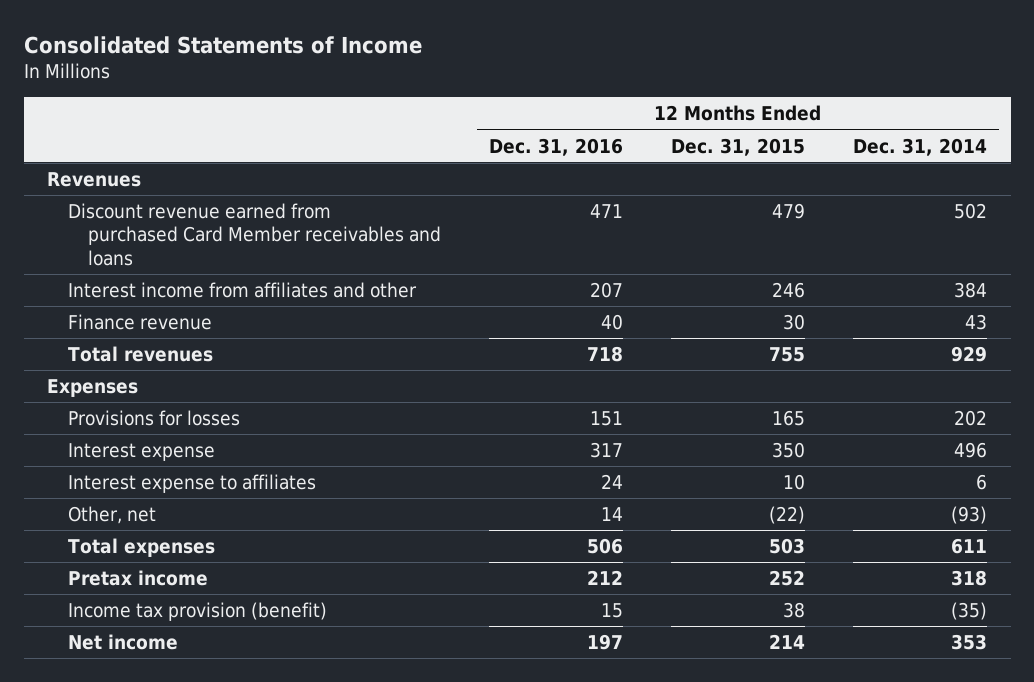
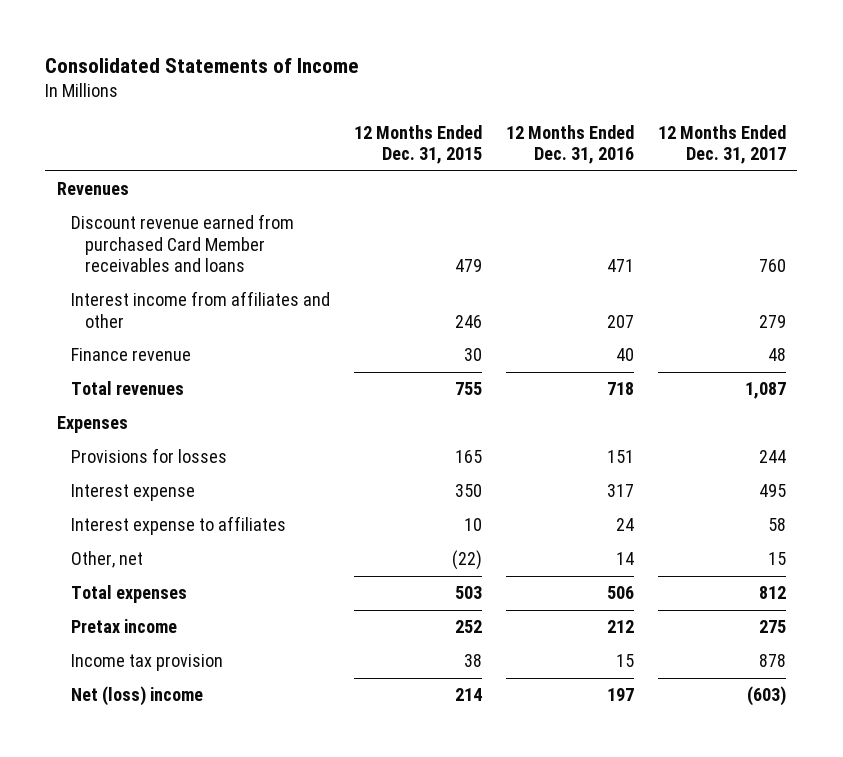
[852,137,987,156] Dec. 31, 2014 -> none
none -> [657,124,786,165] 12 Months Ended Dec. 31, 2017
[67,602,327,622] Income tax provision (benefit) -> [71,654,224,672] Income tax provision
[67,634,178,651] Net income -> [71,686,204,707] Net (loss) income

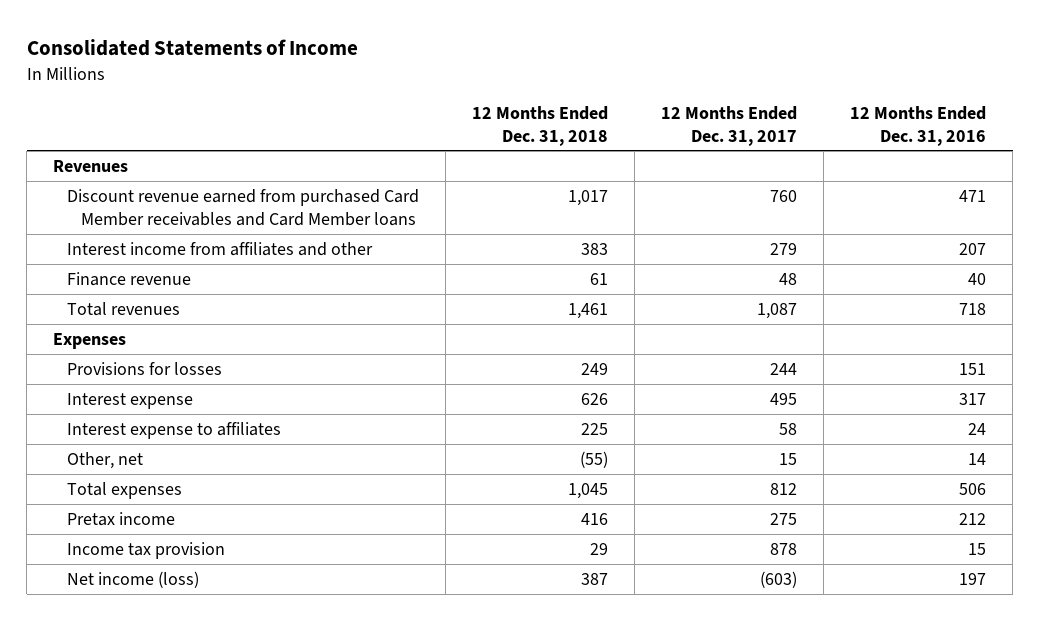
[353,124,482,165] 12 Months Ended Dec. 31, 2015 -> none
none -> [472,105,609,146] 12 Months Ended Dec. 31, 2018
[71,214,295,273] Discount revenue earned from purchased Card Member receivables and loans -> [67,188,420,226] Discount revenue earned from purchased Card Member receivables and Card Member loans
[71,686,204,707] Net (loss) income -> [67,570,200,588] Net income (loss)

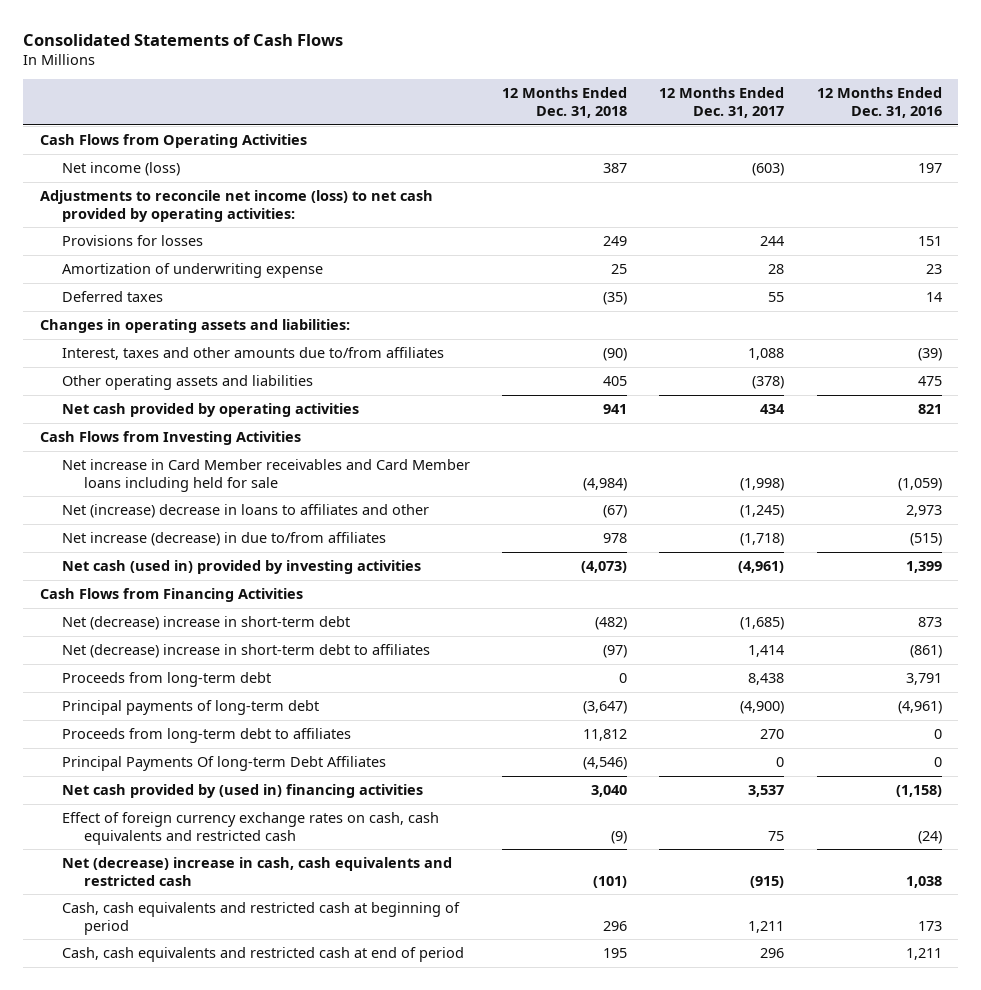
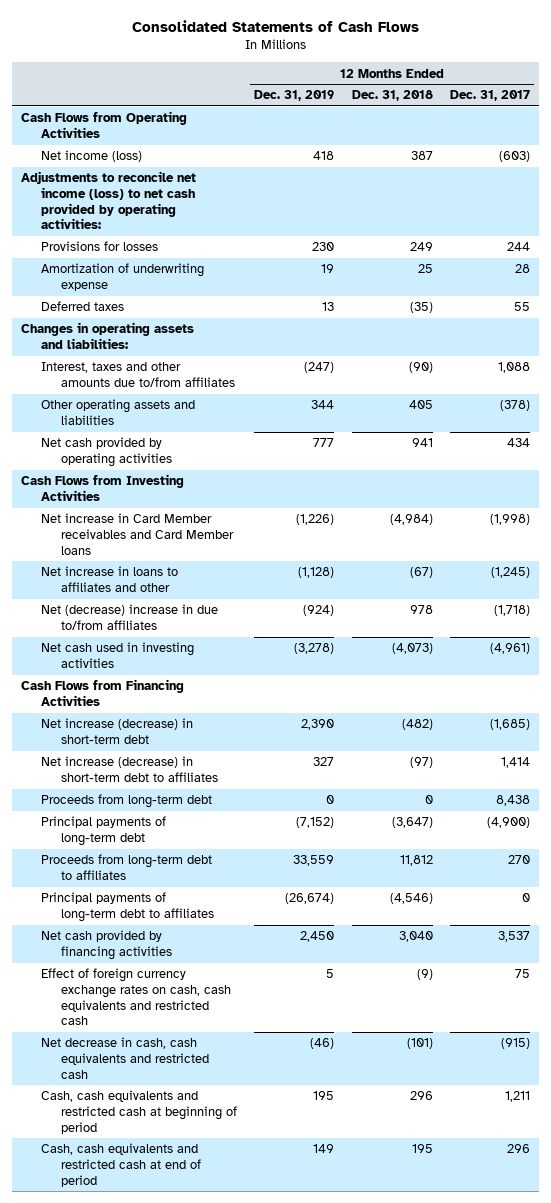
[816,87,942,119] 12 Months Ended Dec. 31, 2016 -> none
none -> [254,90,335,102] Dec. 31, 2019
[61,458,470,492] Net increase in Card Member receivables and Card Member loans including held for sale -> [40,513,234,555] Net increase in Card Member receivables and Card Member loans
[61,503,429,518] Net (increase) decrease in loans to affiliates and other -> [40,566,178,593] Net increase in loans to affiliates and other
[61,531,386,546] Net increase (decrease) in due to/from affiliates -> [40,604,218,631] Net (decrease) increase in due to/from affiliates
[61,559,421,574] Net cash (used in) provided by investing activities -> [40,642,194,669] Net cash used in investing activities
[61,615,350,630] Net (decrease) increase in short-term debt -> [40,718,193,745] Net increase (decrease) in short-term debt
[61,643,430,658] Net (decrease) increase in short-term debt to affiliates -> [40,756,218,783] Net increase (decrease) in short-term debt to affiliates
[61,755,386,771] Principal Payments Of long-term Debt Affiliates -> [40,892,214,923] Principal payments of long-term debt to affiliates
[61,783,423,798] Net cash provided by (used in) financing activities -> [40,930,172,961] Net cash provided by financing activities
[61,856,452,886] Net (decrease) increase in cash, cash equivalents and restricted cash -> [40,1037,209,1079] Net decrease in cash, cash equivalents and restricted cash

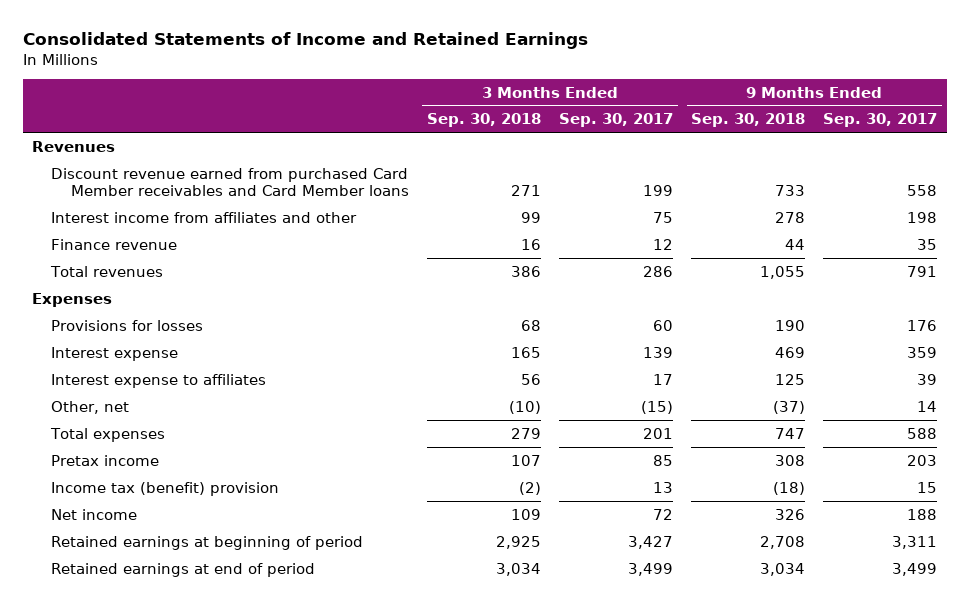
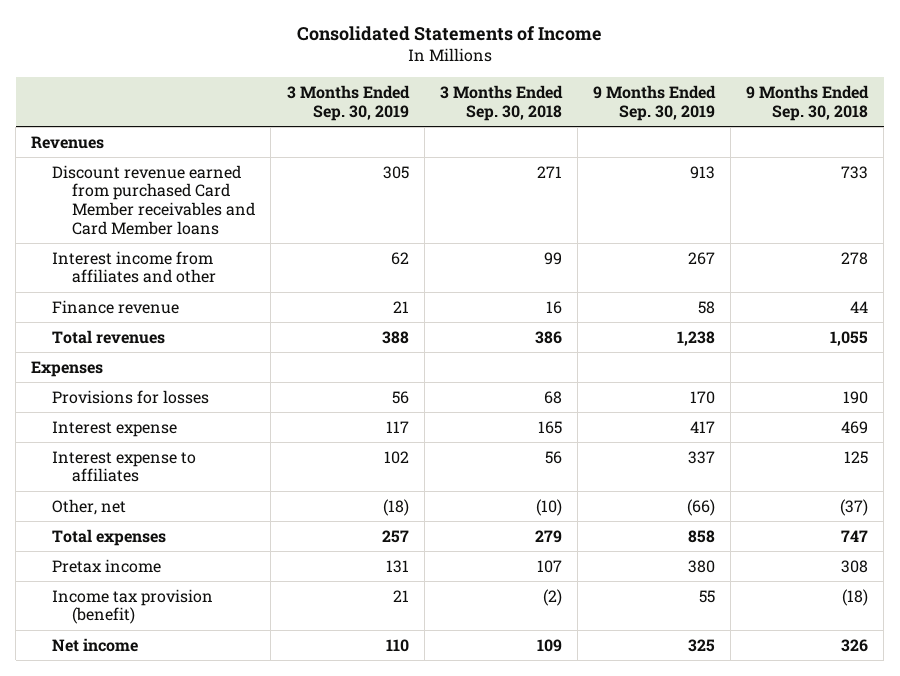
[23,32,589,50] Consolidated Statements of Income and Retained Earnings -> [296,26,602,42] Consolidated Statements of Income
[559,113,674,128] Sep. 30, 2017 -> none
[823,113,938,128] Sep. 30, 2017 -> none
none -> [286,84,410,121] 3 Months Ended Sep. 30, 2019
none -> [593,84,717,121] 9 Months Ended Sep. 30, 2019
[51,481,280,496] Income tax (benefit) provision -> [51,588,213,625] Income tax provision (benefit)
[51,535,364,550] Retained earnings at beginning of period -> none
[51,562,316,577] Retained earnings at end of period -> none

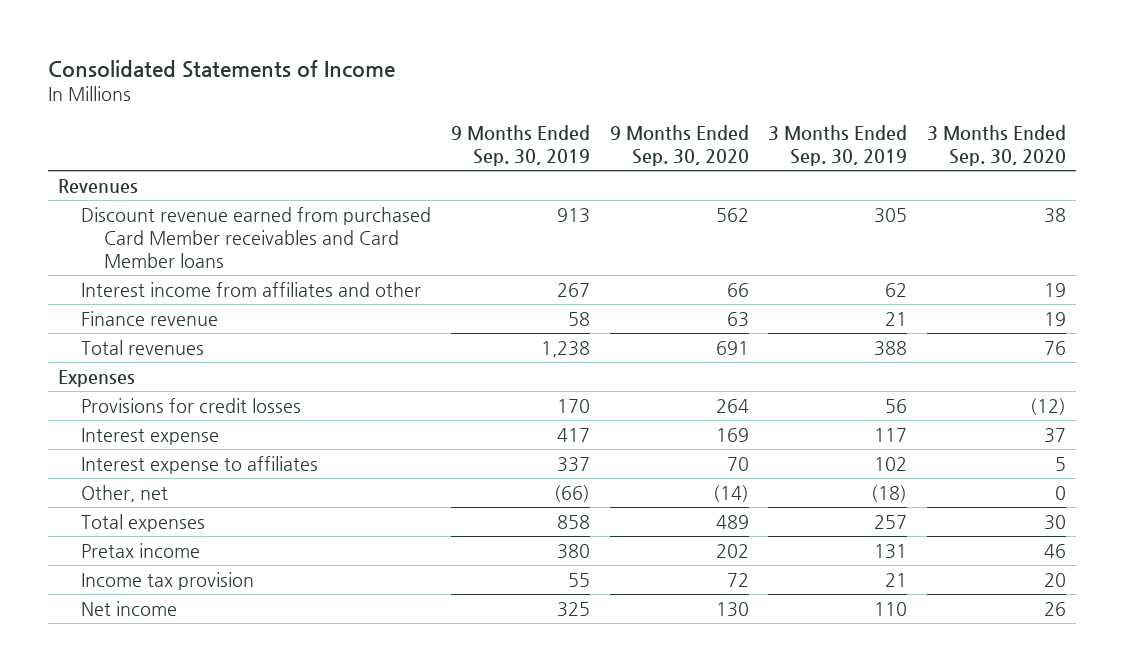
[439,84,563,121] 3 Months Ended Sep. 30, 2018 -> none
[746,84,870,121] 9 Months Ended Sep. 30, 2018 -> none
none -> [609,124,749,167] 9 Months Ended Sep. 30, 2020
none -> [927,124,1067,167] 3 Months Ended Sep. 30, 2020
[51,389,209,404] Provisions for losses -> [81,397,302,413] Provisions for credit losses
[51,588,213,625] Income tax provision (benefit) -> [81,571,255,590] Income tax provision

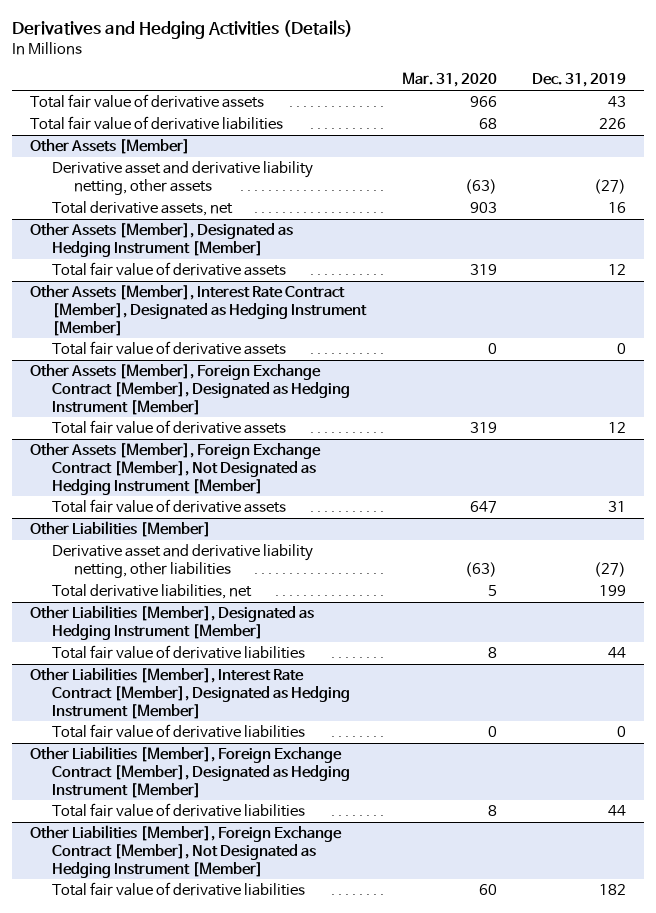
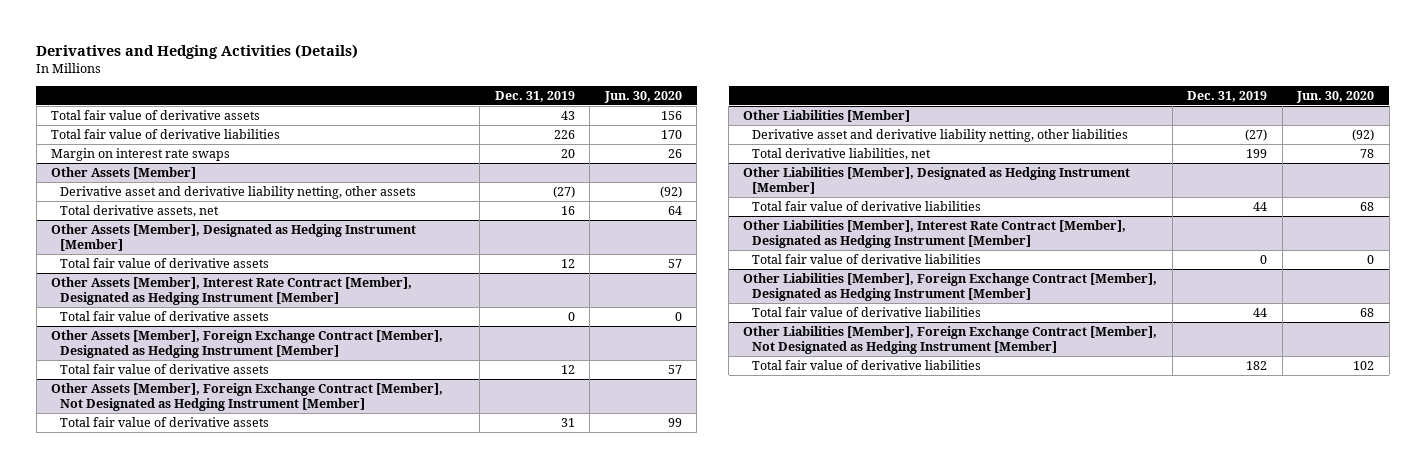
[401,72,497,88] Mar. 31, 2020 -> none
none -> [603,90,682,103] Jun. 30, 2020
none -> [51,147,231,161] Margin on interest rate swaps

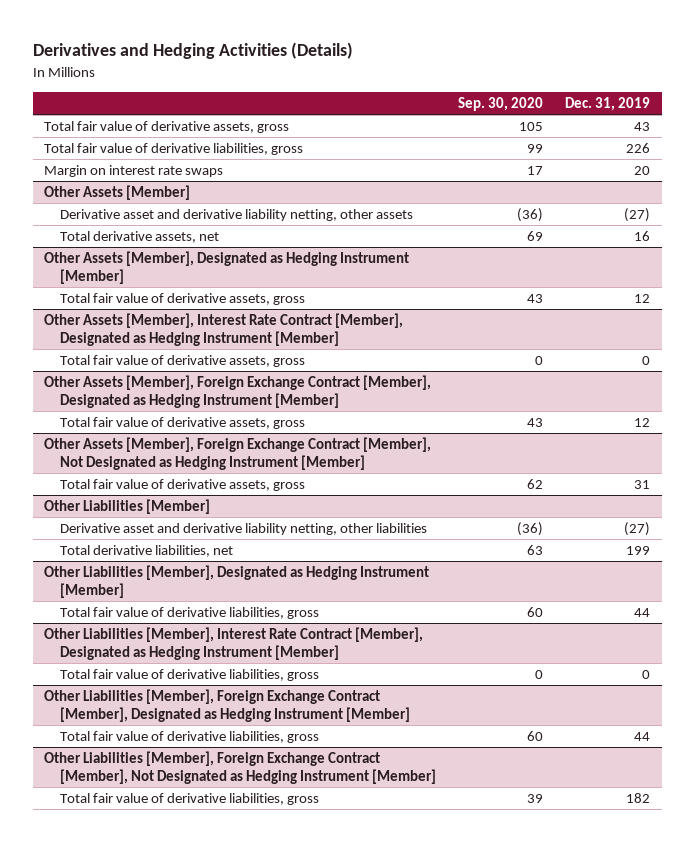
[603,90,682,103] Jun. 30, 2020 -> none
none -> [458,96,544,111] Sep. 30, 2020
[51,109,261,120] Total fair value of derivative assets -> [44,121,290,134] Total fair value of derivative assets, gross
[51,128,281,139] Total fair value of derivative liabilities -> [44,143,304,156] Total fair value of derivative liabilities, gross
[60,257,270,268] Total fair value of derivative assets -> [59,293,305,306] Total fair value of derivative assets, gross
[60,310,270,321] Total fair value of derivative assets -> [59,355,305,368] Total fair value of derivative assets, gross
[60,363,270,374] Total fair value of derivative assets -> [59,417,305,430] Total fair value of derivative assets, gross
[60,416,270,427] Total fair value of derivative assets -> [59,479,305,492] Total fair value of derivative assets, gross
[752,200,982,211] Total fair value of derivative liabilities -> [59,607,319,620] Total fair value of derivative liabilities, gross
[752,253,982,264] Total fair value of derivative liabilities -> [59,669,319,682] Total fair value of derivative liabilities, gross
[752,306,982,317] Total fair value of derivative liabilities -> [59,731,319,744] Total fair value of derivative liabilities, gross
[752,359,982,370] Total fair value of derivative liabilities -> [59,793,319,806] Total fair value of derivative liabilities, gross

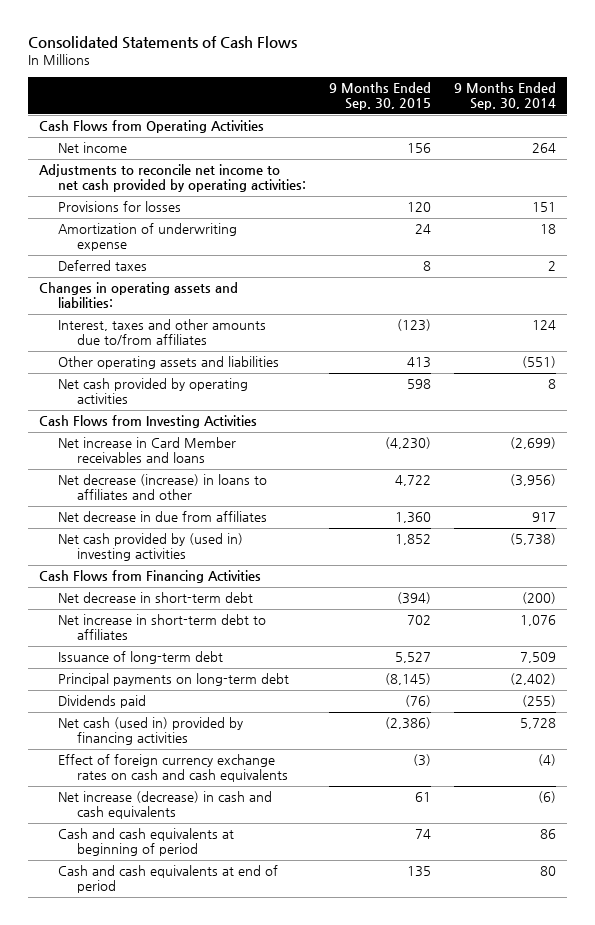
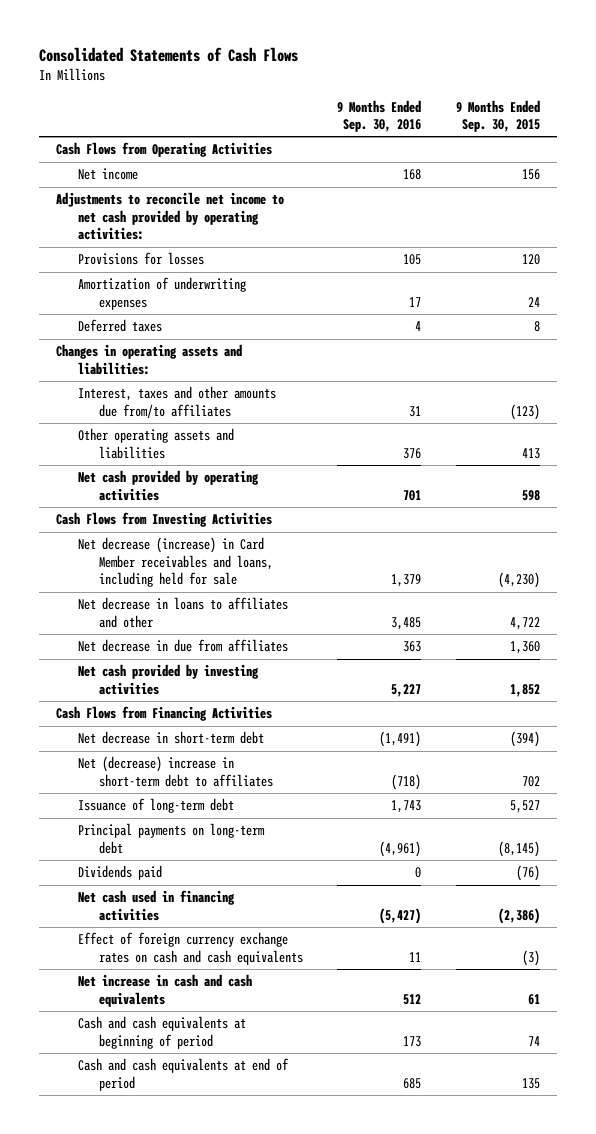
[453,82,556,111] 9 Months Ended Sep. 30, 2014 -> none
none -> [337,99,422,133] 9 Months Ended Sep. 30, 2016
[58,223,238,252] Amortization of underwriting expense -> [77,277,246,310] Amortization of underwriting expenses
[58,319,267,346] Interest, taxes and other amounts due to/from affiliates -> [77,386,276,418] Interest, taxes and other amounts due from/to affiliates
[58,437,237,464] Net increase in Card Member receivables and loans -> [77,537,273,588] Net decrease (increase) in Card Member receivables and loans, including held for sale
[58,474,268,501] Net decrease (increase) in loans to affiliates and other -> [77,597,288,628] Net decrease in loans to affiliates and other
[58,533,244,562] Net cash provided by (used in) investing activities -> [77,664,259,695] Net cash provided by investing activities
[58,614,267,641] Net increase in short-term debt to affiliates -> [77,756,273,787] Net (decrease) increase in short-term debt to affiliates
[58,717,244,746] Net cash (used in) provided by financing activities -> [77,890,235,921] Net cash used in financing activities
[58,791,273,820] Net increase (decrease) in cash and cash equivalents -> [77,974,252,1007] Net increase in cash and cash equivalents

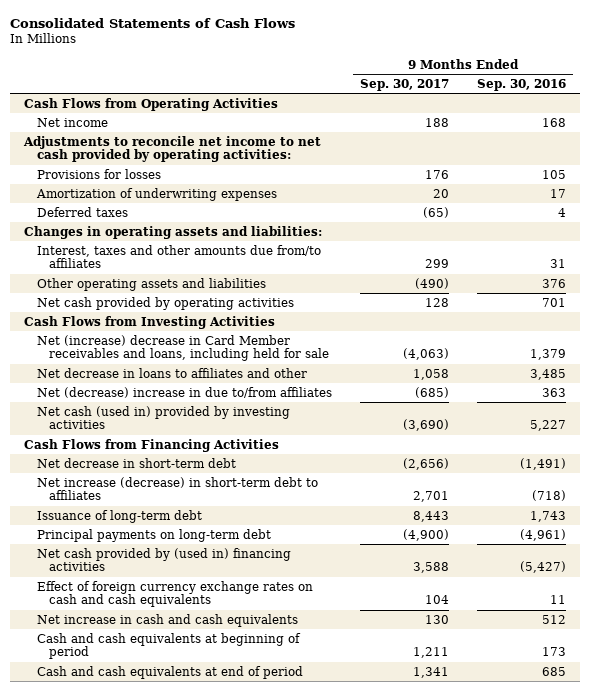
[455,99,540,133] 9 Months Ended Sep. 30, 2015 -> none
none -> [359,78,449,91] Sep. 30, 2017
[77,537,273,588] Net decrease (increase) in Card Member receivables and loans, including held for sale -> [36,334,329,362] Net (increase) decrease in Card Member receivables and loans, including held for sale
[77,639,288,653] Net decrease in due from affiliates -> [36,386,332,398] Net (decrease) increase in due to/from affiliates
[77,664,259,695] Net cash provided by investing activities -> [36,405,290,430] Net cash (used in) provided by investing activities
[77,756,273,787] Net (decrease) increase in short-term debt to affiliates -> [36,476,318,501] Net increase (decrease) in short-term debt to affiliates
[77,865,162,881] Dividends paid -> none
[77,890,235,921] Net cash used in financing activities -> [36,547,291,572] Net cash provided by (used in) financing activities

